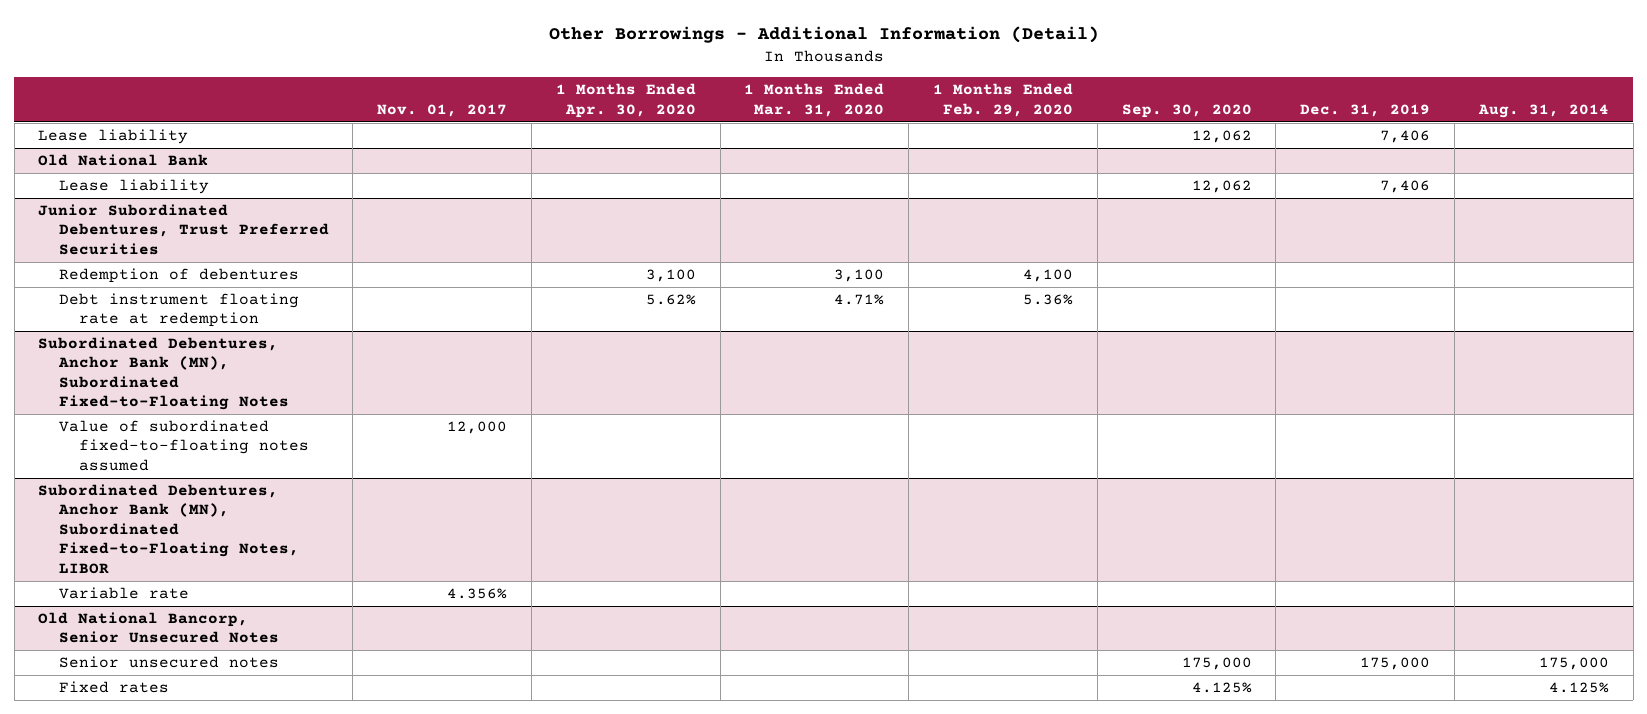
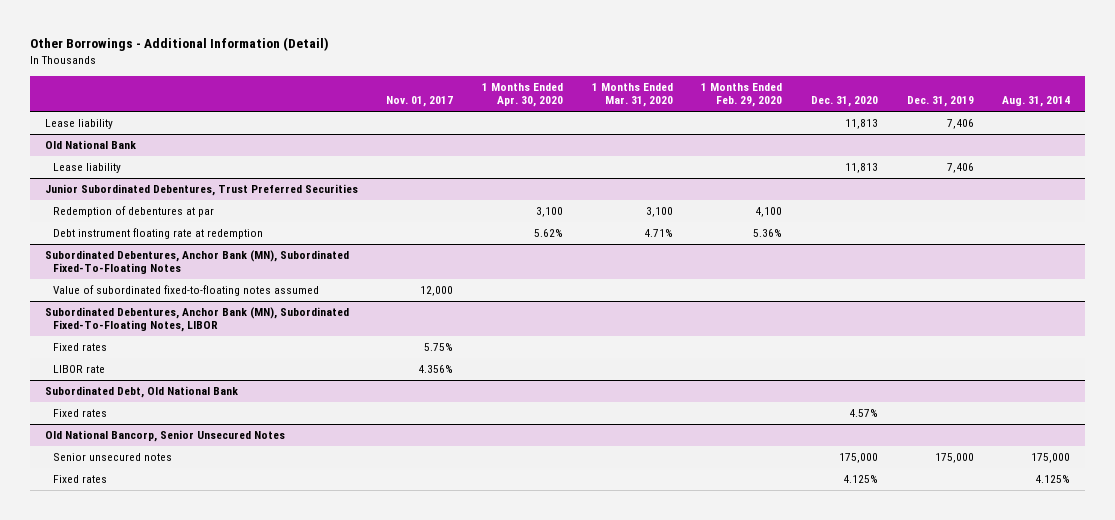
[1121,103,1252,118] Sep. 30, 2020 -> none
none -> [811,96,879,108] Dec. 31, 2020
[58,268,299,284] Redemption of debentures -> [52,205,214,217] Redemption of debentures at par
[38,337,289,411] Subordinated Debentures, Anchor Bank (MN), Subordinated Fixed-to-Floating Notes -> [44,249,349,275] Subordinated Debentures, Anchor Bank (MN), Subordinated Fixed-To-Floating Notes
[38,484,299,574] Subordinated Debentures, Anchor Bank (MN), Subordinated Fixed-to-Floating Notes, LIBOR -> [44,306,349,333] Subordinated Debentures, Anchor Bank (MN), Subordinated Fixed-To-Floating Notes, LIBOR
none -> [52,342,107,351] Fixed rates
[58,587,189,600] Variable rate -> [52,364,105,373] LIBOR rate
none -> [44,385,238,398] Subordinated Debt, Old National Bank
none -> [52,408,107,417] Fixed rates

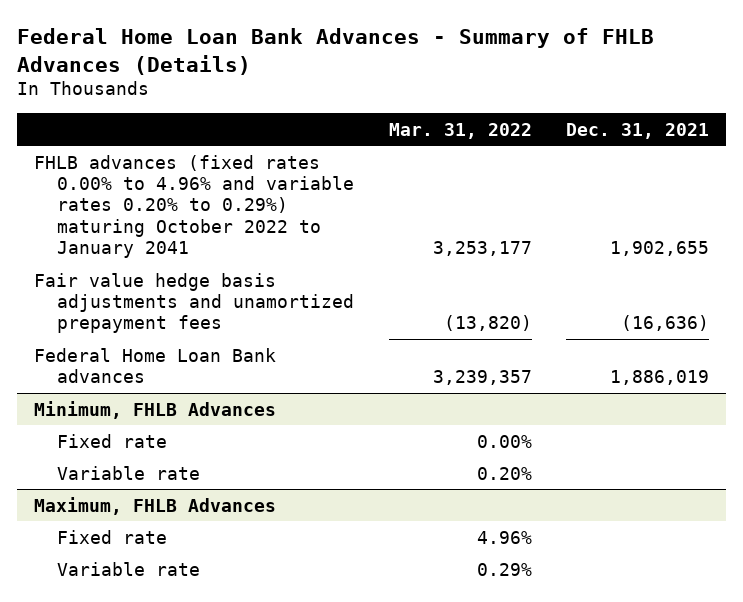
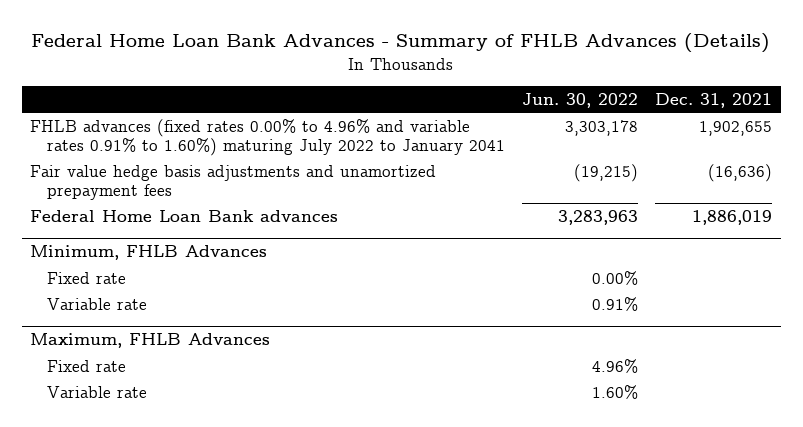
[388,122,532,139] Mar. 31, 2022 -> none
none -> [522,92,639,108] Jun. 30, 2022
[33,154,355,259] FHLB advances (fixed rates 0.00% to 4.96% and variable rates 0.20% to 0.29%) maturing October 2022 to January 2041 -> [30,118,506,156] FHLB advances (fixed rates 0.00% to 4.96% and variable rates 0.91% to 1.60%) maturing July 2022 to January 2041

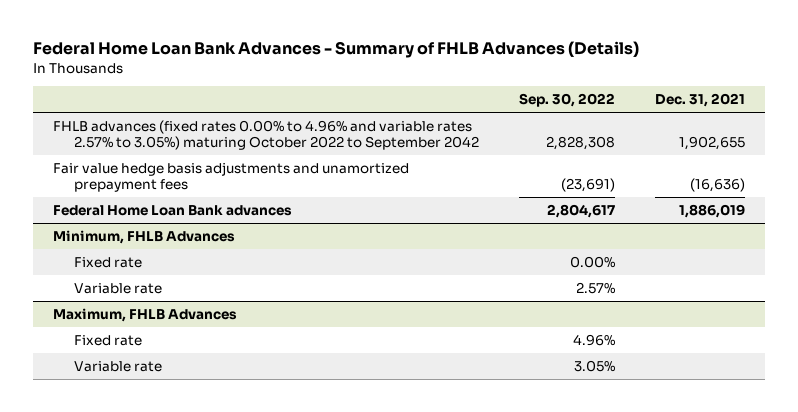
[522,92,639,108] Jun. 30, 2022 -> none
none -> [518,93,615,108] Sep. 30, 2022
[30,118,506,156] FHLB advances (fixed rates 0.00% to 4.96% and variable rates 0.91% to 1.60%) maturing July 2022 to January 2041 -> [52,119,479,150] FHLB advances (fixed rates 0.00% to 4.96% and variable rates 2.57% to 3.05%) maturing October 2022 to September 2042

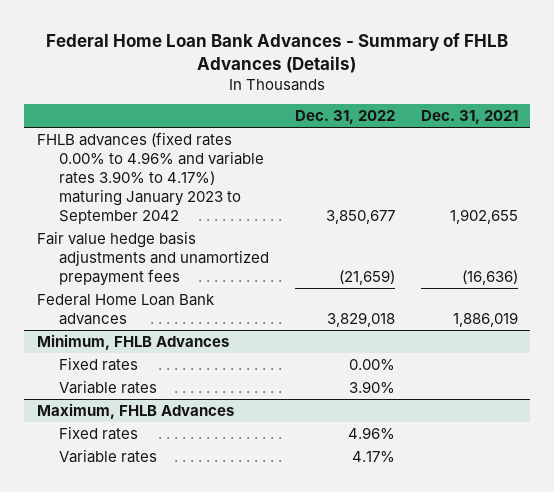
[518,93,615,108] Sep. 30, 2022 -> none
none -> [294,110,395,125] Dec. 31, 2022
[52,119,479,150] FHLB advances (fixed rates 0.00% to 4.96% and variable rates 2.57% to 3.05%) maturing October 2022 to September 2042 -> [36,131,265,225] FHLB advances (fixed rates 0.00% to 4.96% and variable rates 3.90% to 4.17%) maturing January 2023 to September 2042
[73,256,142,268] Fixed rate -> [59,356,139,371] Fixed rates
[73,282,162,294] Variable rate -> [59,379,158,394] Variable rates
[73,334,142,346] Fixed rate -> [59,425,139,440] Fixed rates
[73,360,162,372] Variable rate -> [59,448,158,463] Variable rates

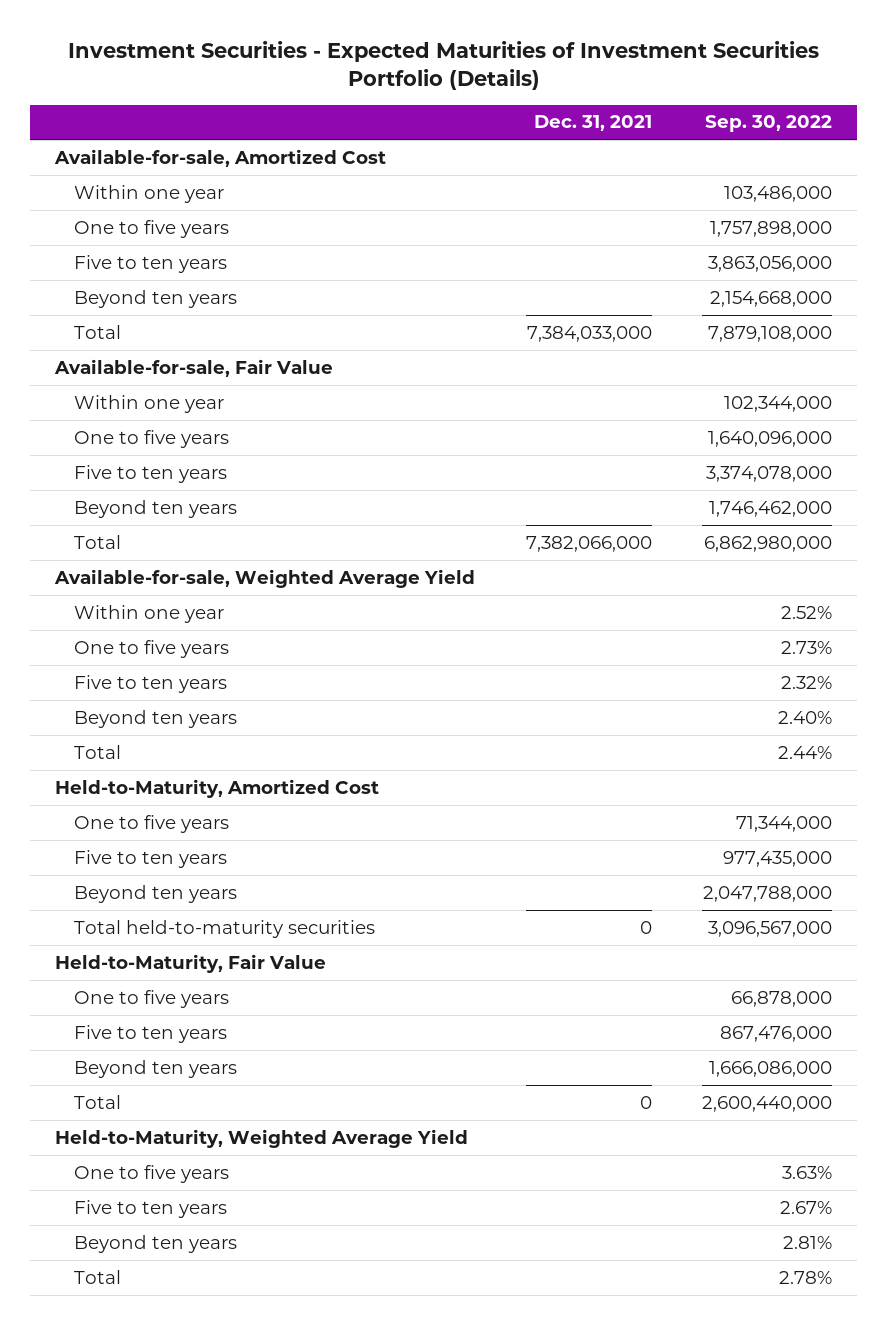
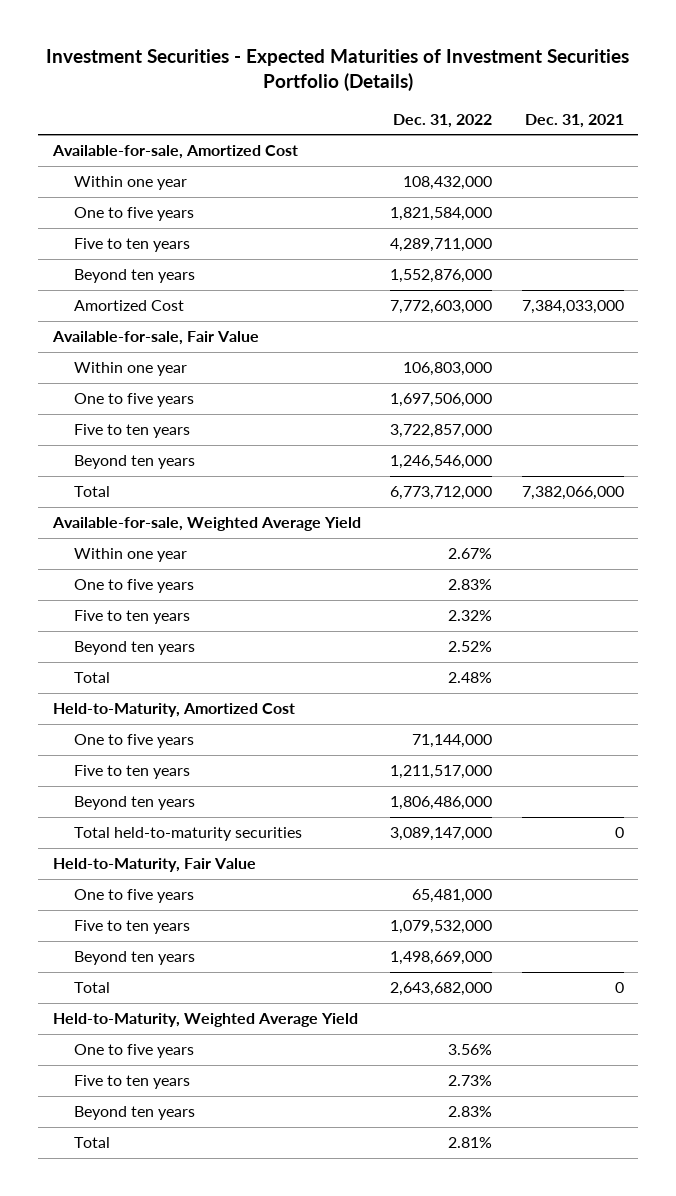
[705,115,833,133] Sep. 30, 2022 -> none
none -> [393,113,493,128] Dec. 31, 2022
[73,324,121,339] Total -> [74,300,185,312] Amortized Cost

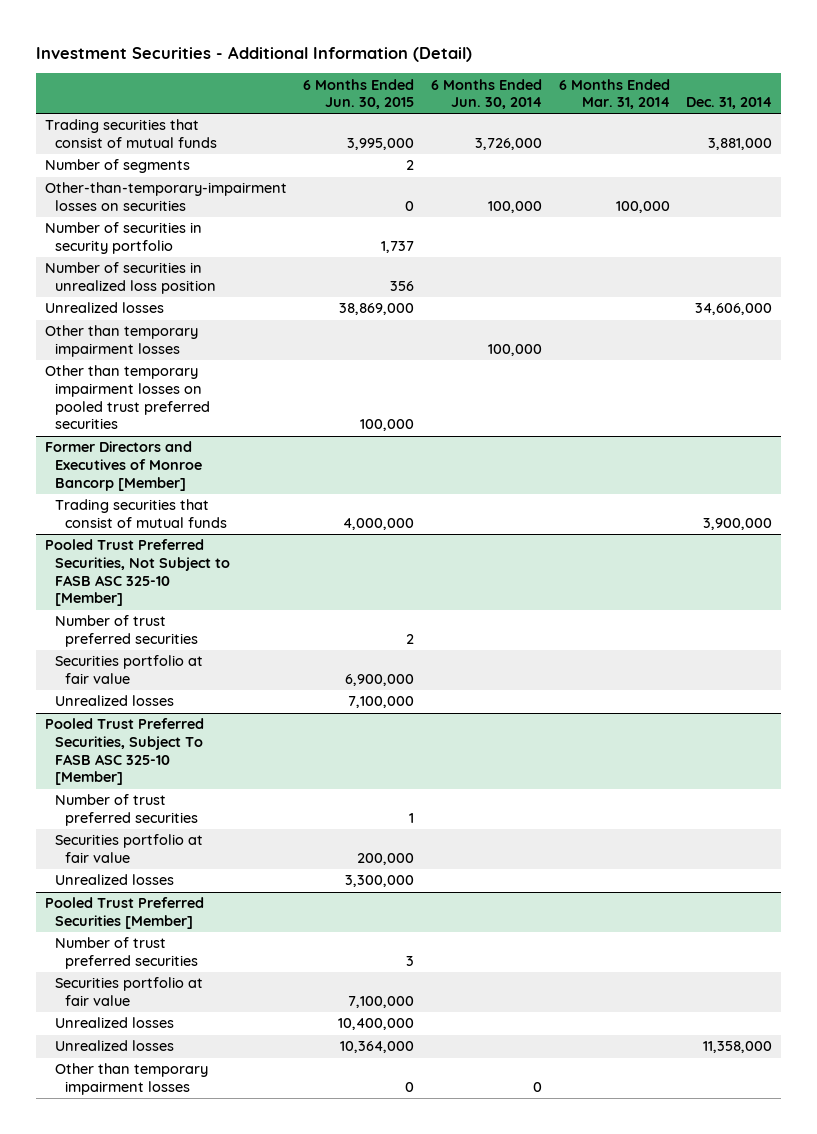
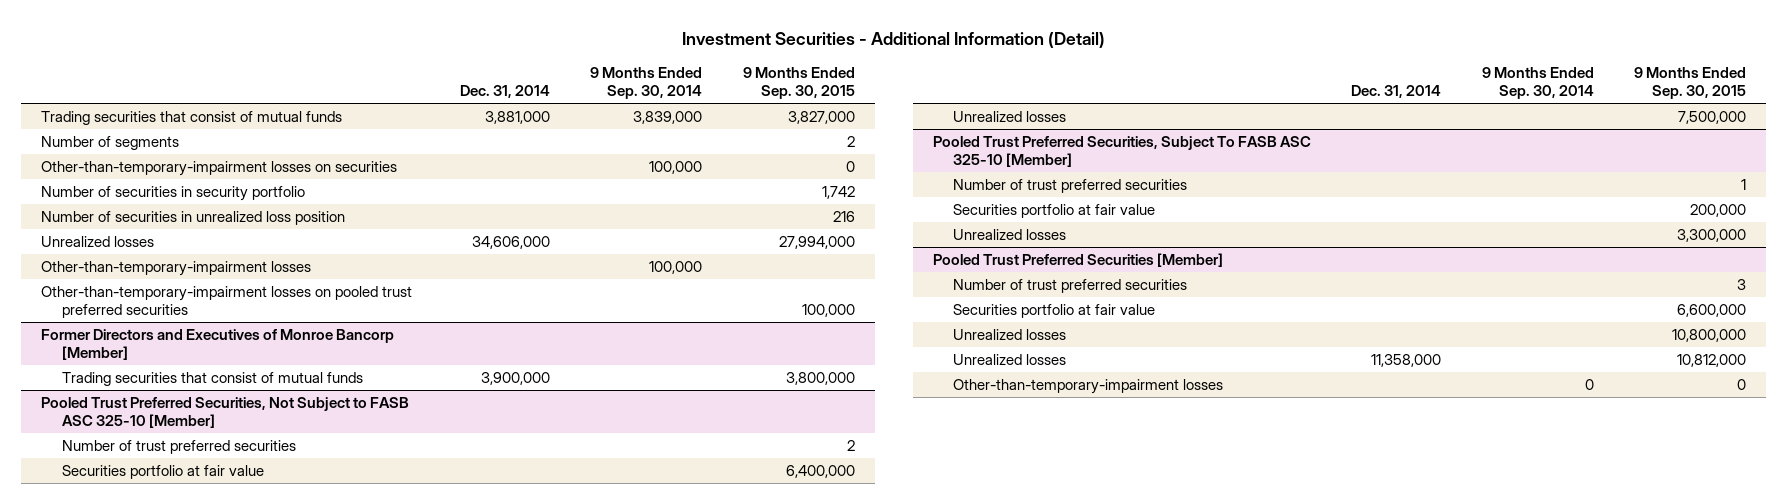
[303,78,415,110] 6 Months Ended Jun. 30, 2015 -> none
[431,78,543,110] 6 Months Ended Jun. 30, 2014 -> none
[558,78,670,110] 6 Months Ended Mar. 31, 2014 -> none
none -> [590,67,703,100] 9 Months Ended Sep. 30, 2014
none -> [742,67,855,100] 9 Months Ended Sep. 30, 2015
[44,325,198,358] Other than temporary impairment losses -> [41,261,312,277] Other-than-temporary-impairment losses
[44,365,210,430] Other than temporary impairment losses on pooled trust preferred securities -> [41,286,413,319] Other-than-temporary-impairment losses on pooled trust preferred securities
[54,1063,208,1096] Other than temporary impairment losses -> [953,379,1224,395] Other-than-temporary-impairment losses

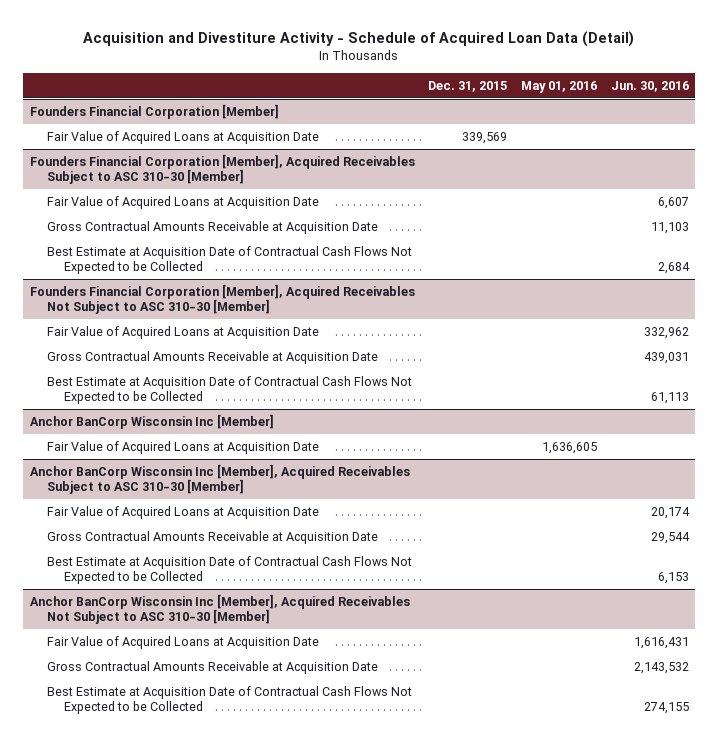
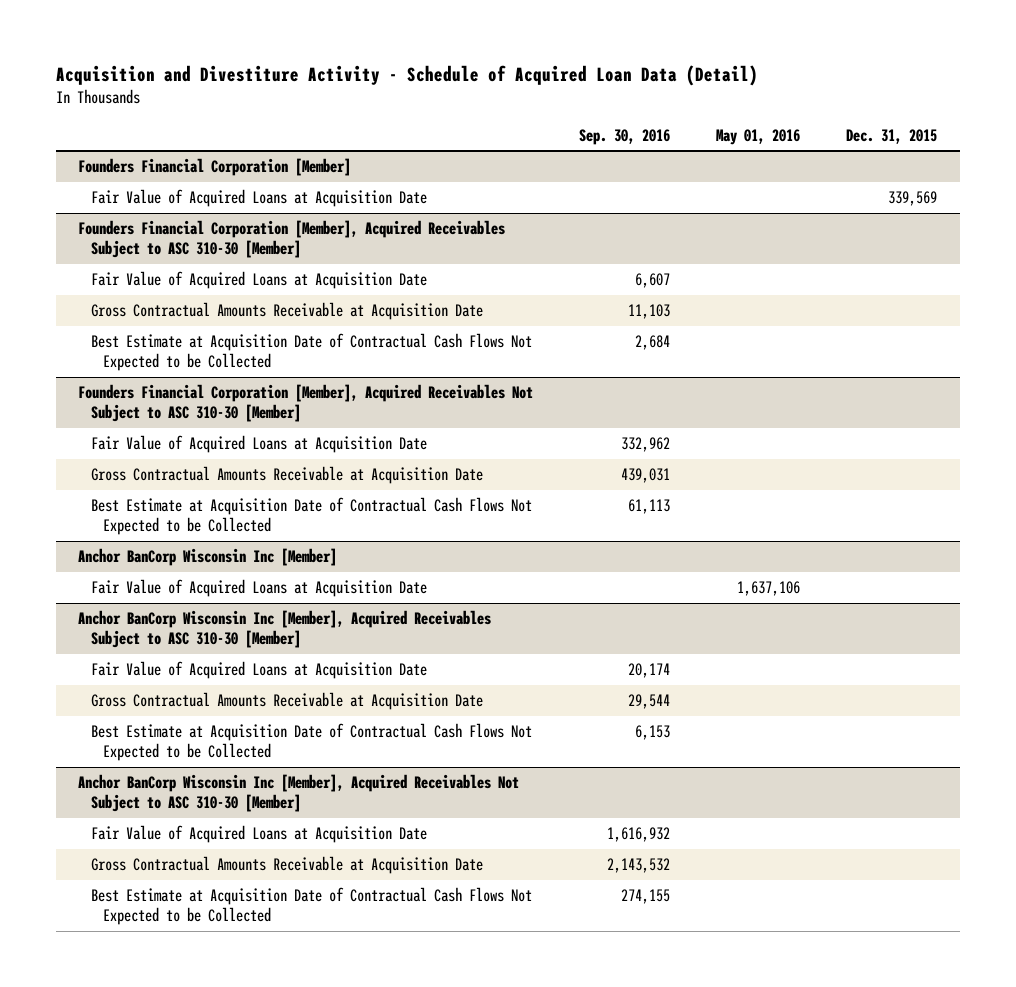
[610,80,689,92] Jun. 30, 2016 -> none
none -> [579,128,671,145] Sep. 30, 2016
[541,442,597,455] 1,636,605 -> [737,581,801,597] 1,637,106

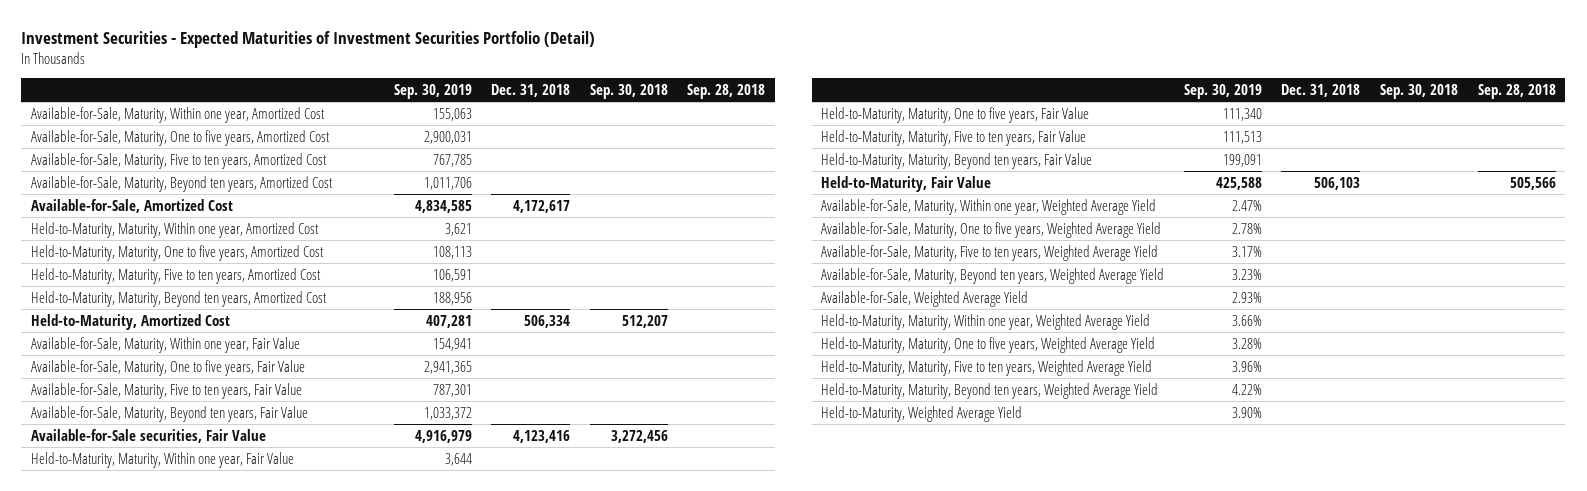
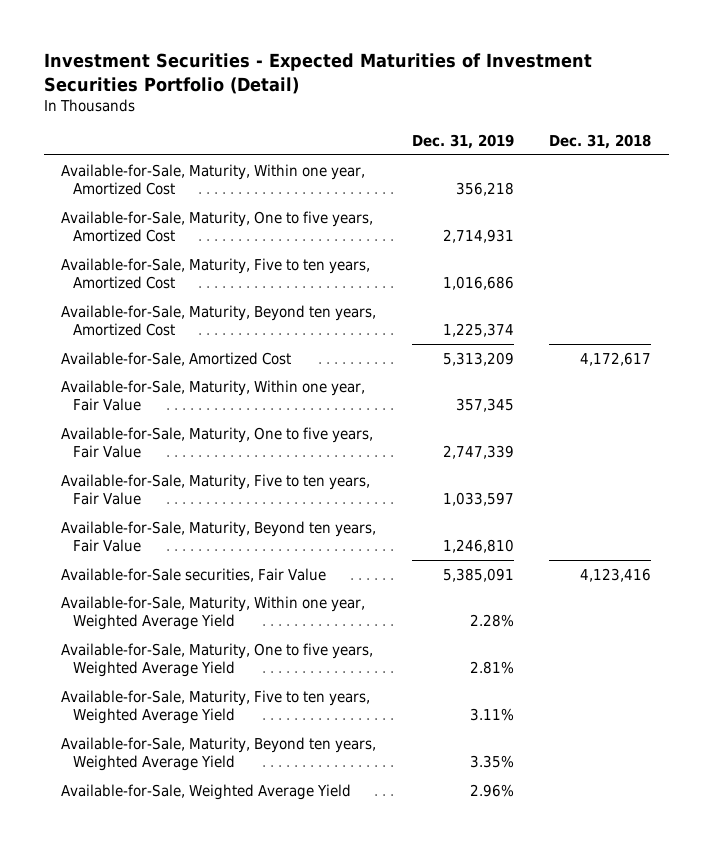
[393,84,472,100] Sep. 30, 2019 -> none
[589,84,668,100] Sep. 30, 2018 -> none
[687,84,766,100] Sep. 28, 2018 -> none
none -> [411,134,514,150] Dec. 31, 2019
[31,221,320,238] Held-to-Maturity, Maturity, Within one year, Amortized Cost -> none
[31,244,325,261] Held-to-Maturity, Maturity, One to five years, Amortized Cost -> none
[31,267,322,284] Held-to-Maturity, Maturity, Five to ten years, Amortized Cost -> none
[31,290,328,307] Held-to-Maturity, Maturity, Beyond ten years, Amortized Cost -> none
[31,313,231,330] Held-to-Maturity, Amortized Cost -> none
[31,451,295,468] Held-to-Maturity, Maturity, Within one year, Fair Value -> none
[821,106,1090,123] Held-to-Maturity, Maturity, One to five years, Fair Value -> none
[821,129,1087,146] Held-to-Maturity, Maturity, Five to ten years, Fair Value -> none
[821,152,1093,169] Held-to-Maturity, Maturity, Beyond ten years, Fair Value -> none
[821,175,992,192] Held-to-Maturity, Fair Value -> none
[821,313,1151,330] Held-to-Maturity, Maturity, Within one year, Weighted Average Yield -> none
[821,336,1156,353] Held-to-Maturity, Maturity, One to five years, Weighted Average Yield -> none
[821,359,1153,376] Held-to-Maturity, Maturity, Five to ten years, Weighted Average Yield -> none
[821,382,1159,399] Held-to-Maturity, Maturity, Beyond ten years, Weighted Average Yield -> none
[821,405,1023,422] Held-to-Maturity, Weighted Average Yield -> none

